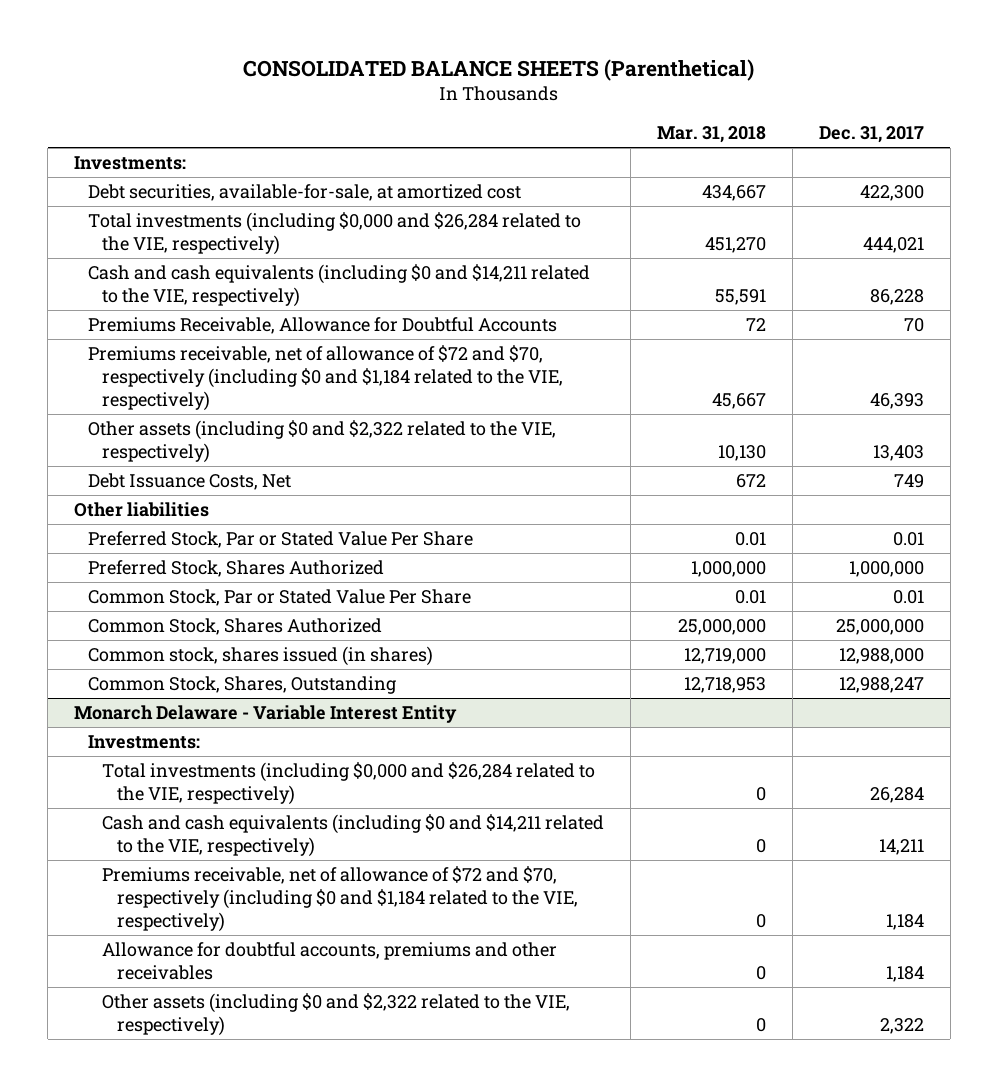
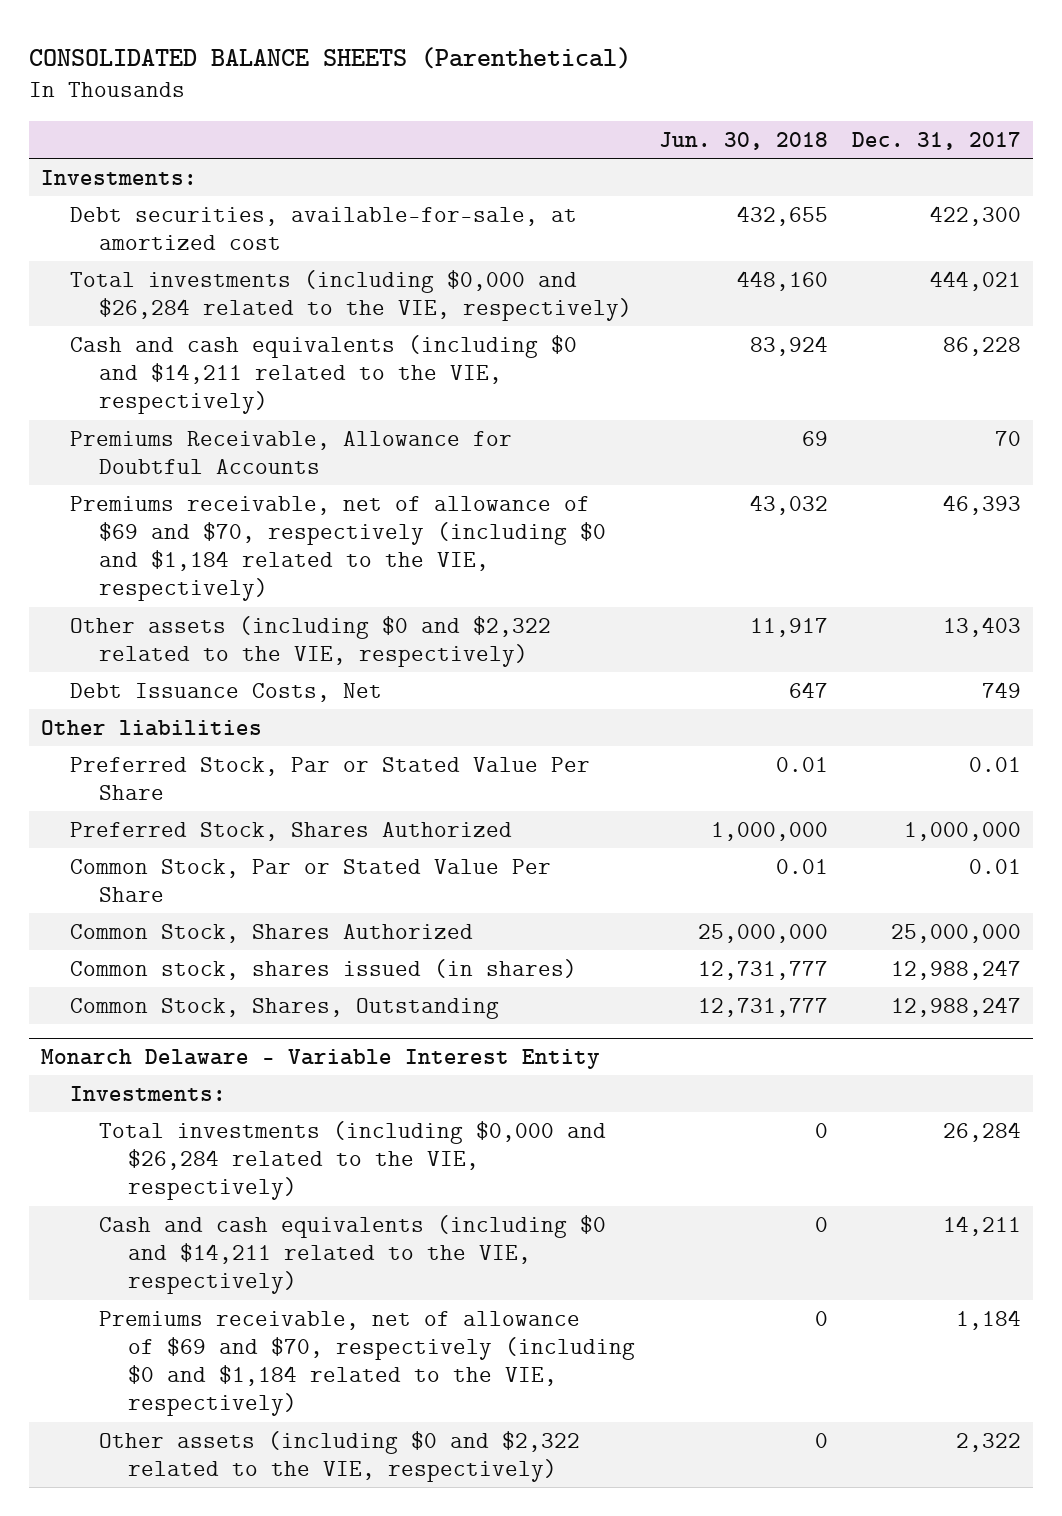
[657,126,767,144] Mar. 31, 2018 -> none
none -> [659,131,829,150] Jun. 30, 2018
[88,344,564,411] Premiums receivable, net of allowance of $72 and $70, respectively (including $0 and $1,184 related to the VIE, respectively) -> [70,495,606,602] Premiums receivable, net of allowance of $69 and $70, respectively (including $0 and $1,184 related to the VIE, respectively)
[838,647,924,664] 12,988,000 -> [891,959,1022,980] 12,988,247
[102,941,558,980] Allowance for doubtful accounts, premiums and other receivables -> none
[102,865,578,932] Premiums receivable, net of allowance of $72 and $70, respectively (including $0 and $1,184 related to the VIE, respectively) -> [98,1310,635,1417] Premiums receivable, net of allowance of $69 and $70, respectively (including $0 and $1,184 related to the VIE, respectively)

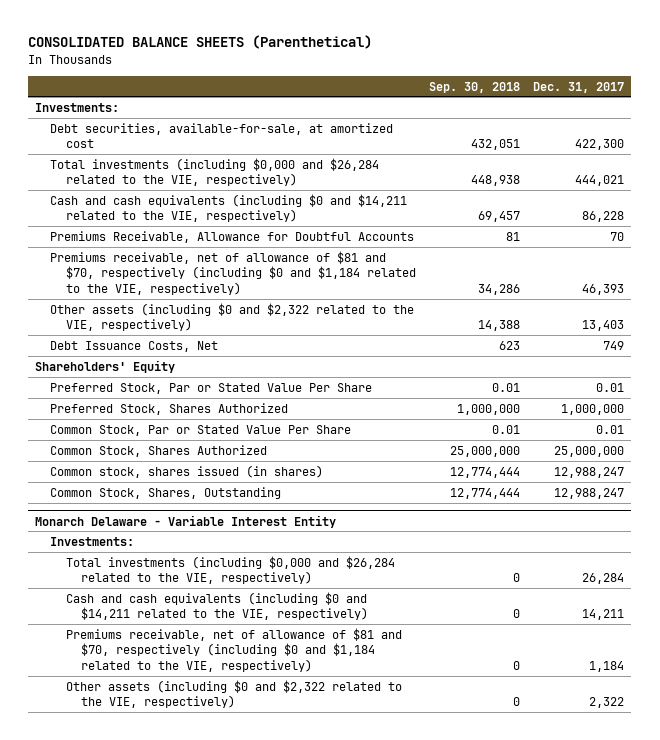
[659,131,829,150] Jun. 30, 2018 -> none
none -> [428,81,520,93] Sep. 30, 2018
[70,495,606,602] Premiums receivable, net of allowance of $69 and $70, respectively (including $0 and $1,184 related to the VIE, respectively) -> [50,250,416,295] Premiums receivable, net of allowance of $81 and $70, respectively (including $0 and $1,184 related to the VIE, respectively)
[41,719,263,736] Other liabilities -> [35,359,176,373] Shareholders' Equity
[98,1310,635,1417] Premiums receivable, net of allowance of $69 and $70, respectively (including $0 and $1,184 related to the VIE, respectively) -> [65,627,402,672] Premiums receivable, net of allowance of $81 and $70, respectively (including $0 and $1,184 related to the VIE, respectively)

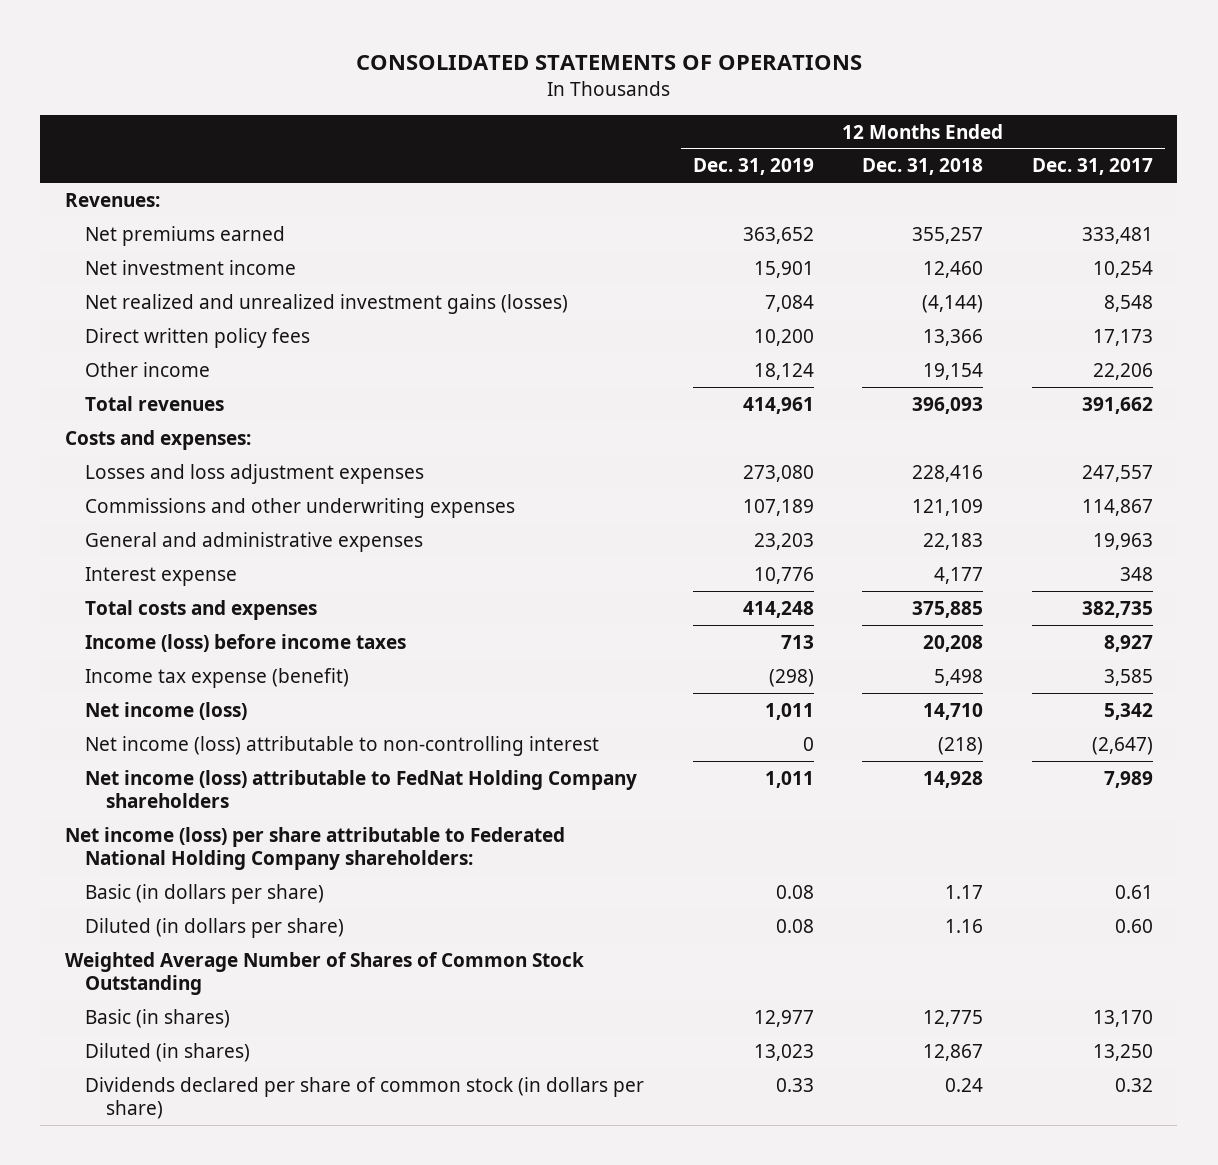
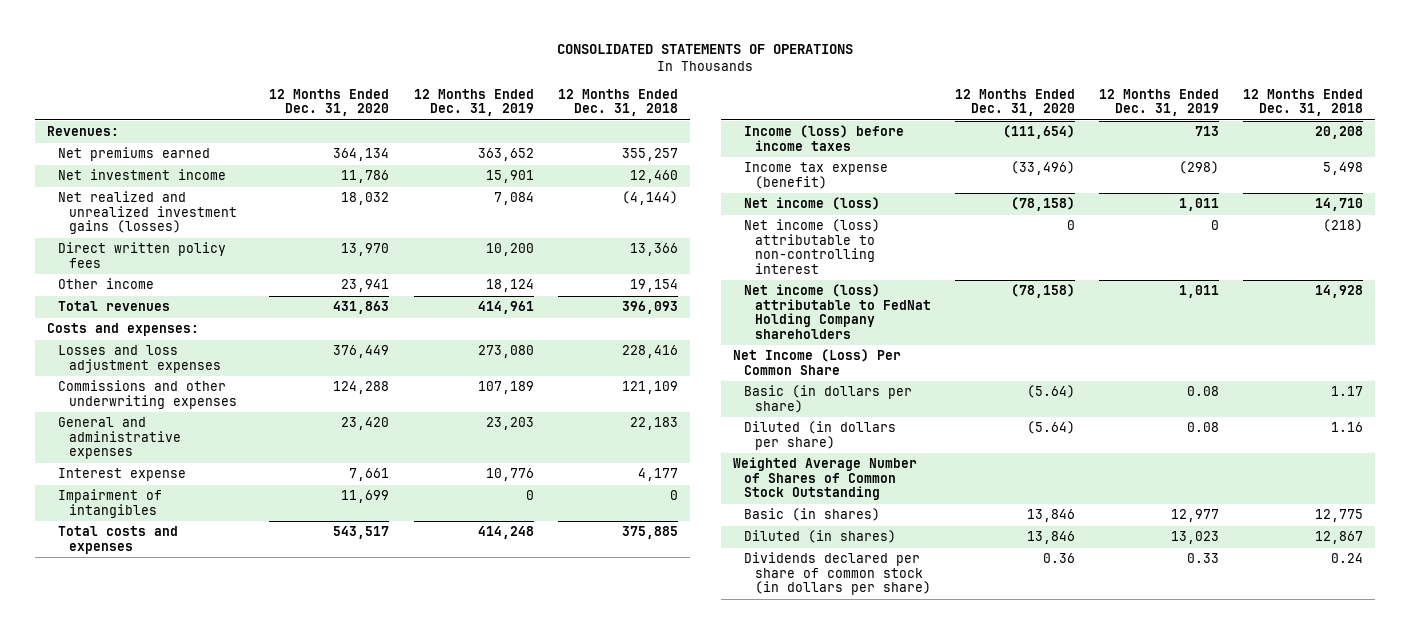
[1031,158,1153,176] Dec. 31, 2017 -> none
none -> [269,88,390,117] 12 Months Ended Dec. 31, 2020
none -> [58,489,163,518] Impairment of intangibles
[64,826,565,871] Net income (loss) per share attributable to Federated National Holding Company shareholders: -> [732,349,901,375] Net Income (Loss) Per Common Share

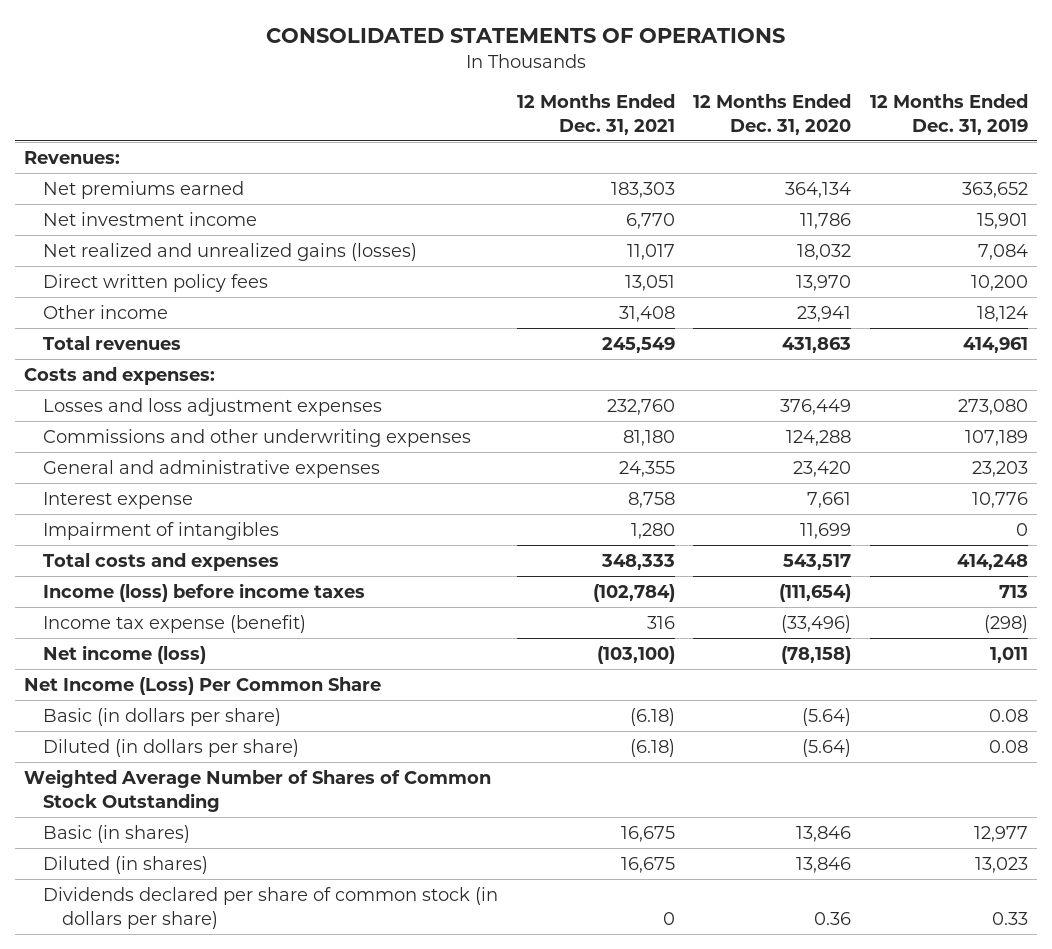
[557,88,678,117] 12 Months Ended Dec. 31, 2018 -> none
none -> [516,93,675,135] 12 Months Ended Dec. 31, 2021
[58,191,238,235] Net realized and unrealized investment gains (losses) -> [43,242,418,261] Net realized and unrealized gains (losses)
[743,219,880,274] Net income (loss) attributable to non-controlling interest -> none
[743,284,931,339] Net income (loss) attributable to FedNat Holding Company shareholders -> none

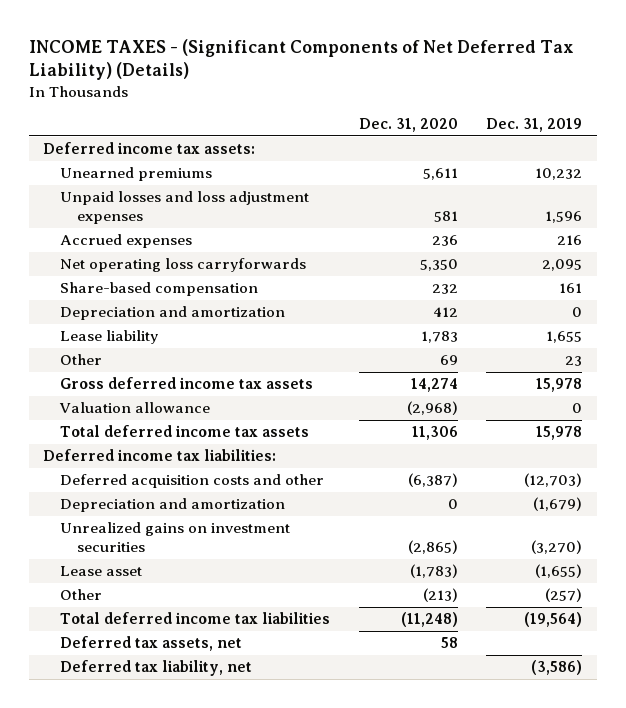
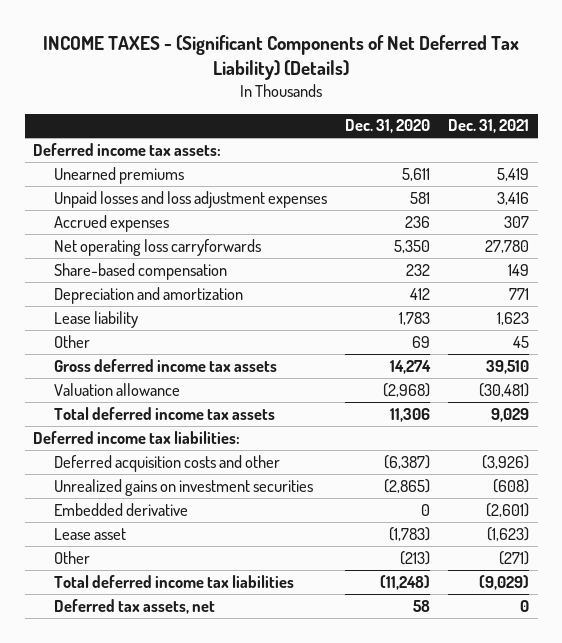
[486,118,583,133] Dec. 31, 2019 -> none
none -> [447,119,529,134] Dec. 31, 2021
[59,498,285,513] Depreciation and amortization -> none
none -> [54,502,189,516] Embedded derivative
[59,660,252,677] Deferred tax liability, net -> none

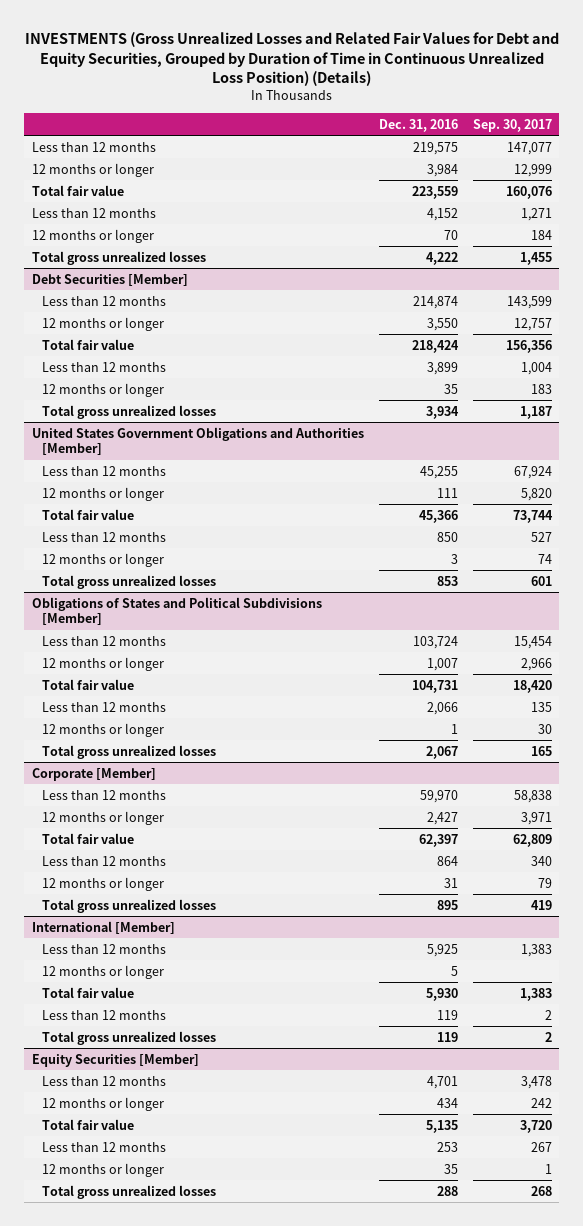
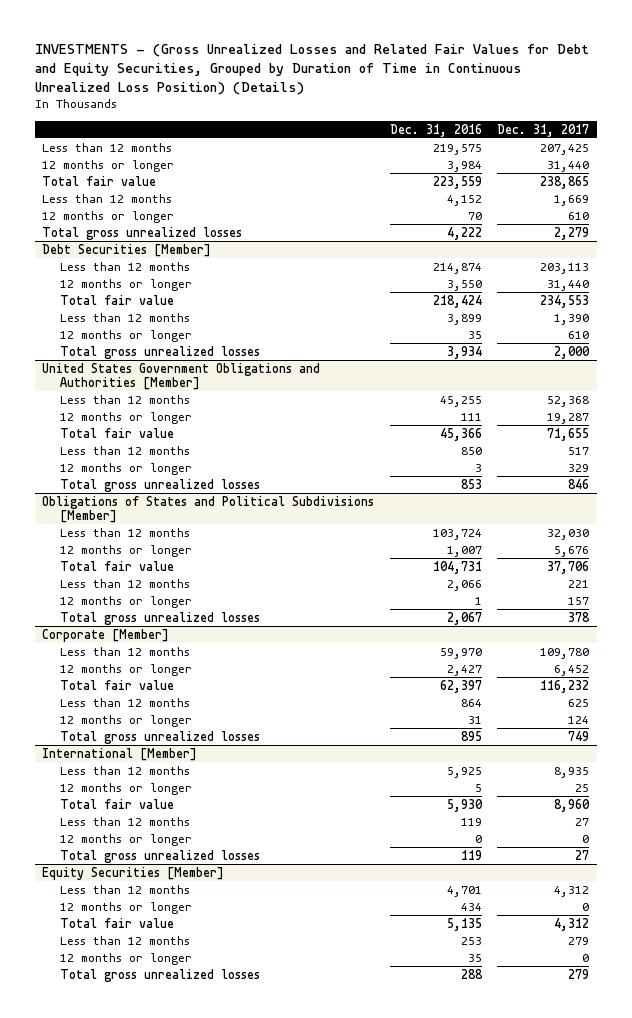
[24,31,559,87] INVESTMENTS (Gross Unrealized Losses and Related Fair Values for Debt and Equity Securities, Grouped by Duration of Time in Continuous Unrealized Loss Position) (Details) -> [34,43,589,95] INVESTMENTS - (Gross Unrealized Losses and Related Fair Values for Debt and Equity Securities, Grouped by Duration of Time in Continuous Unrealized Loss Position) (Details)
[472,118,552,132] Sep. 30, 2017 -> none
none -> [497,123,590,137] Dec. 31, 2017
none -> [59,833,192,846] 12 months or longer

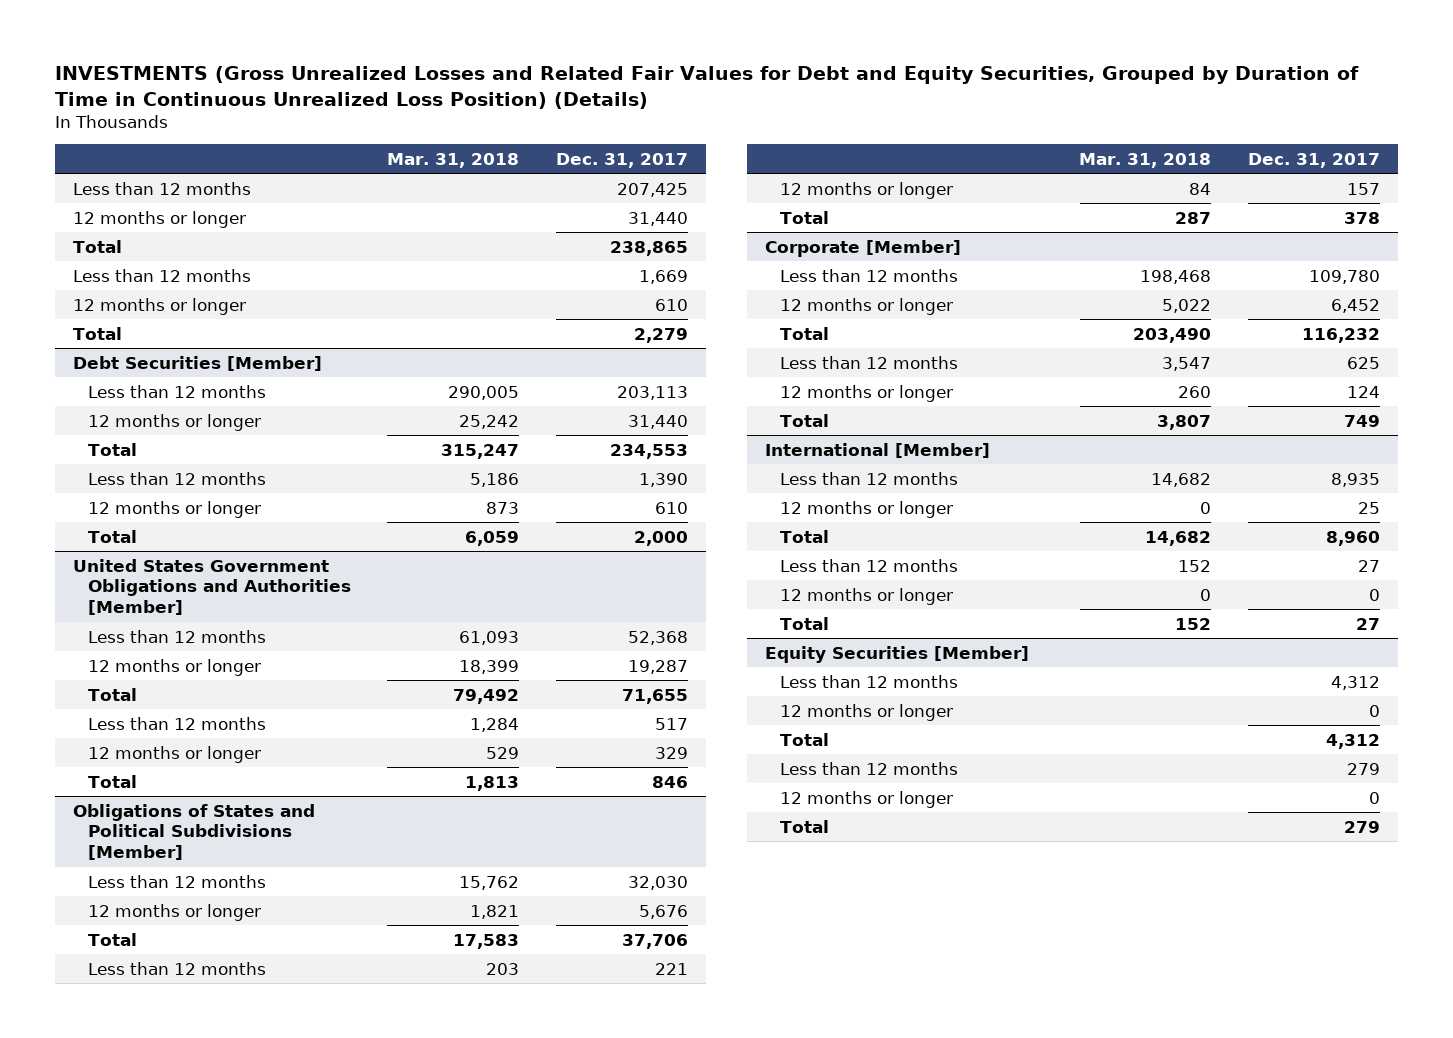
[34,43,589,95] INVESTMENTS - (Gross Unrealized Losses and Related Fair Values for Debt and Equity Securities, Grouped by Duration of Time in Continuous Unrealized Loss Position) (Details) -> [55,66,1360,109] INVESTMENTS (Gross Unrealized Losses and Related Fair Values for Debt and Equity Securities, Grouped by Duration of Time in Continuous Unrealized Loss Position) (Details)
[389,123,482,137] Dec. 31, 2016 -> none
none -> [387,152,520,168] Mar. 31, 2018
[42,175,157,186] Total fair value -> [73,239,123,253] Total
[42,226,243,240] Total gross unrealized losses -> [73,326,123,340] Total
[59,294,174,305] Total fair value -> [87,442,137,456] Total
[59,345,260,359] Total gross unrealized losses -> [87,529,137,543] Total
[59,427,174,438] Total fair value -> [87,687,137,701] Total
[59,478,260,492] Total gross unrealized losses -> [87,774,137,788] Total
[59,560,174,571] Total fair value -> [87,932,137,946] Total
[59,611,260,625] Total gross unrealized losses -> [779,210,829,224] Total
[59,679,174,690] Total fair value -> [779,326,829,340] Total
[59,730,260,744] Total gross unrealized losses -> [779,413,829,427] Total
[59,798,174,809] Total fair value -> [779,529,829,543] Total
[59,849,260,863] Total gross unrealized losses -> [779,616,829,630] Total
[59,917,174,928] Total fair value -> [779,732,829,746] Total
[59,968,260,982] Total gross unrealized losses -> [779,819,829,833] Total

